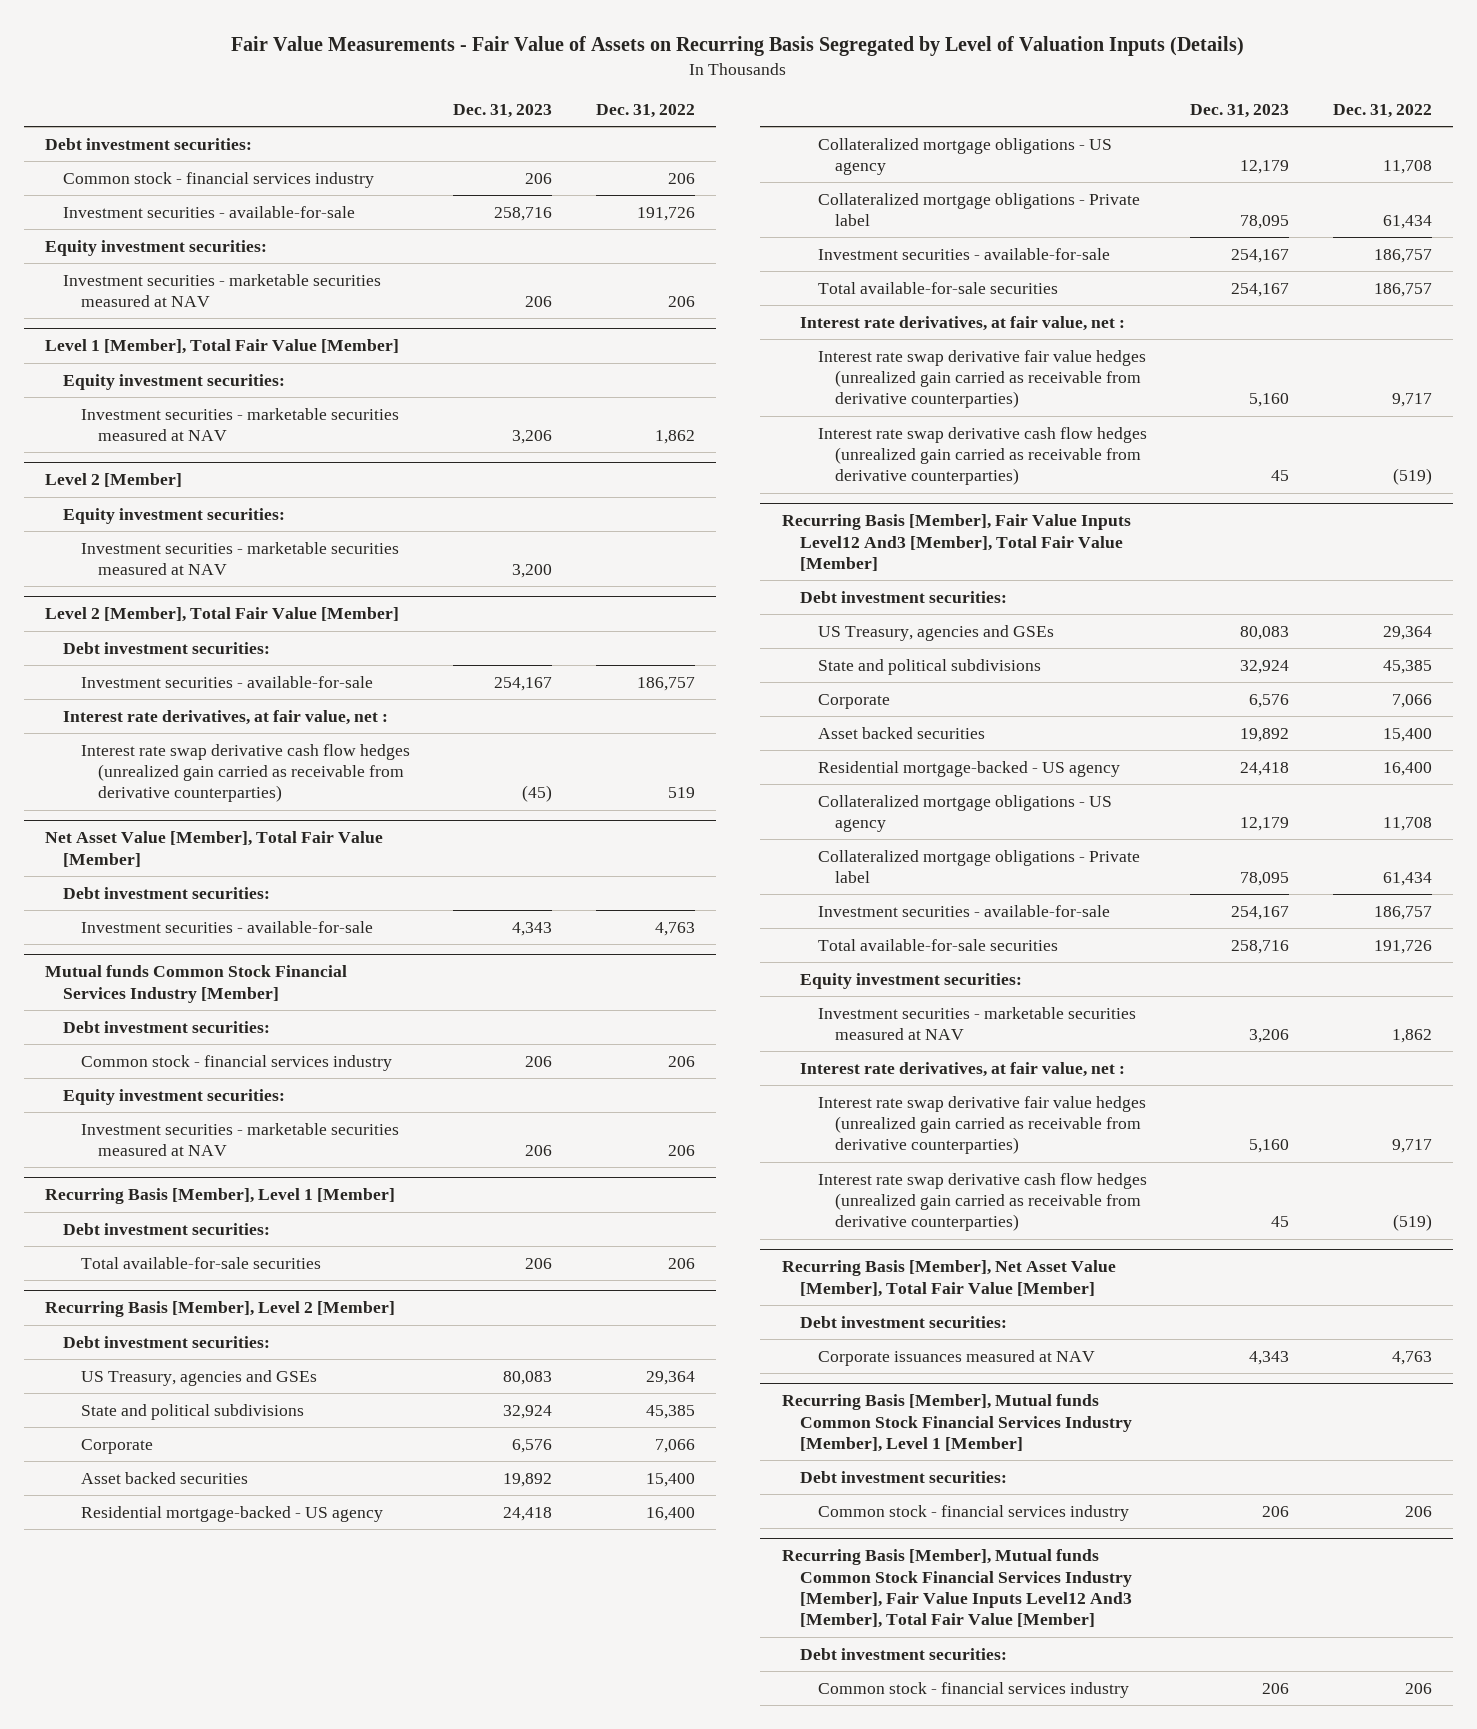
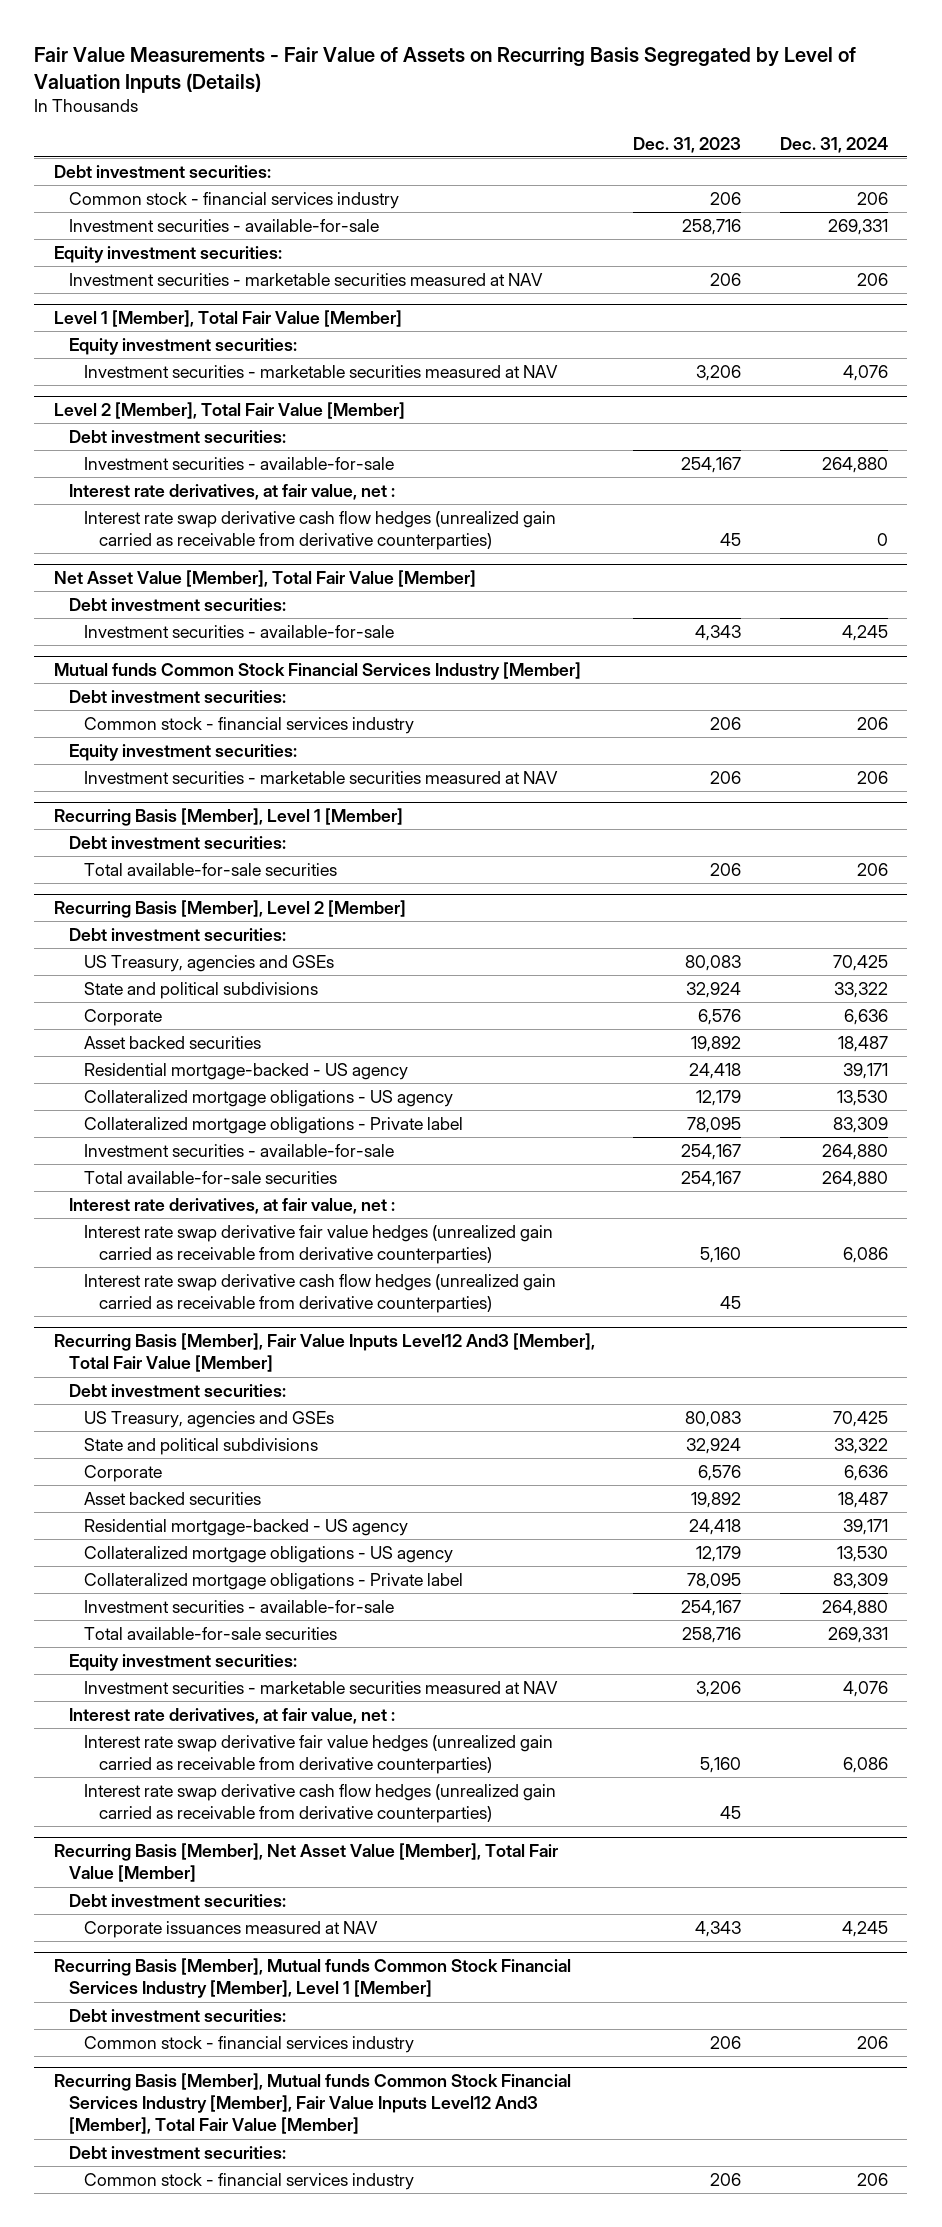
[595,103,695,118] Dec. 31, 2022 -> none
none -> [780,136,889,153] Dec. 31, 2024
[45,473,183,488] Level 2 [Member] -> none
[63,507,286,524] Equity investment securities: -> none
[80,541,399,576] Investment securities - marketable securities measured at NAV -> none
[522,785,553,803] (45) -> [720,533,742,547] 45

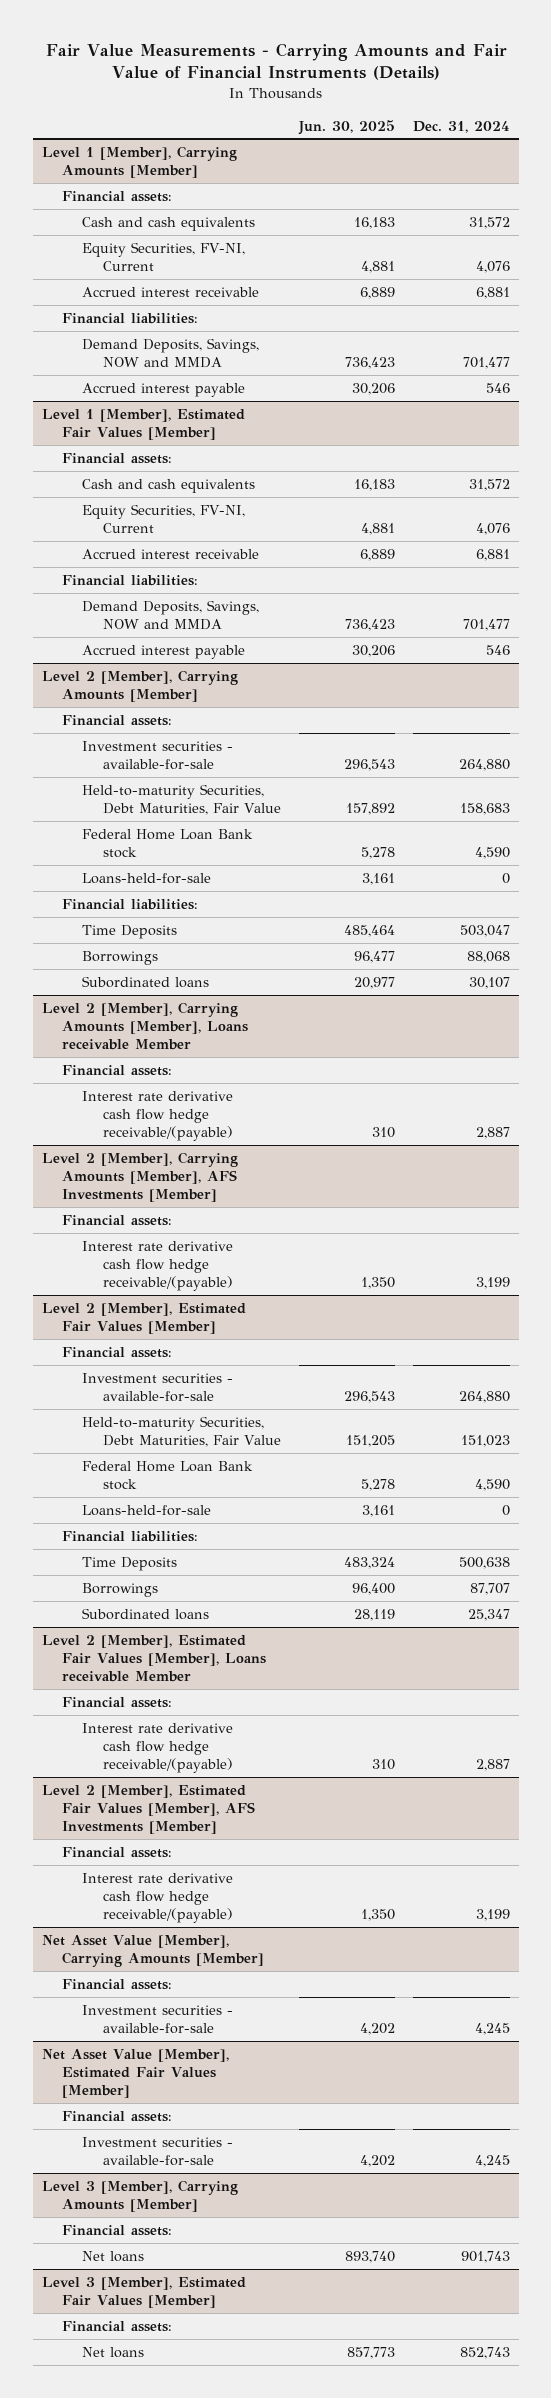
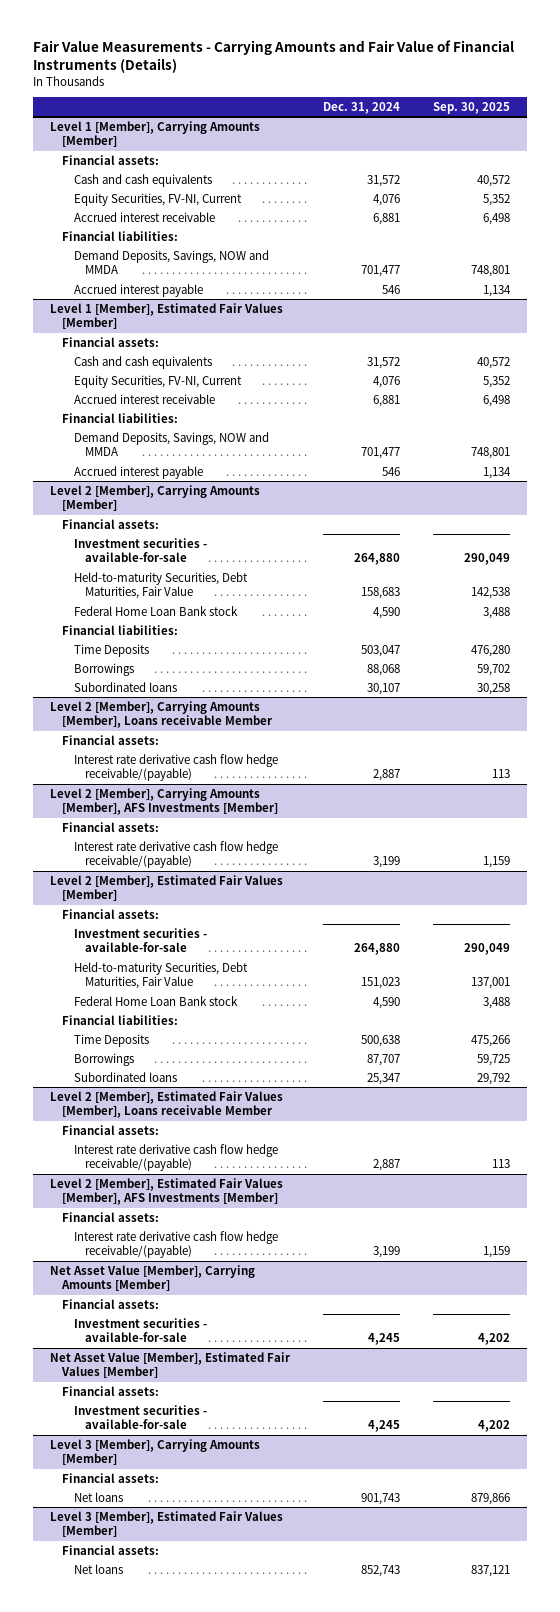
[297,119,395,135] Jun. 30, 2025 -> none
none -> [433,102,511,115] Sep. 30, 2025
[82,873,212,885] Loans-held-for-sale -> none
[82,1505,212,1517] Loans-held-for-sale -> none

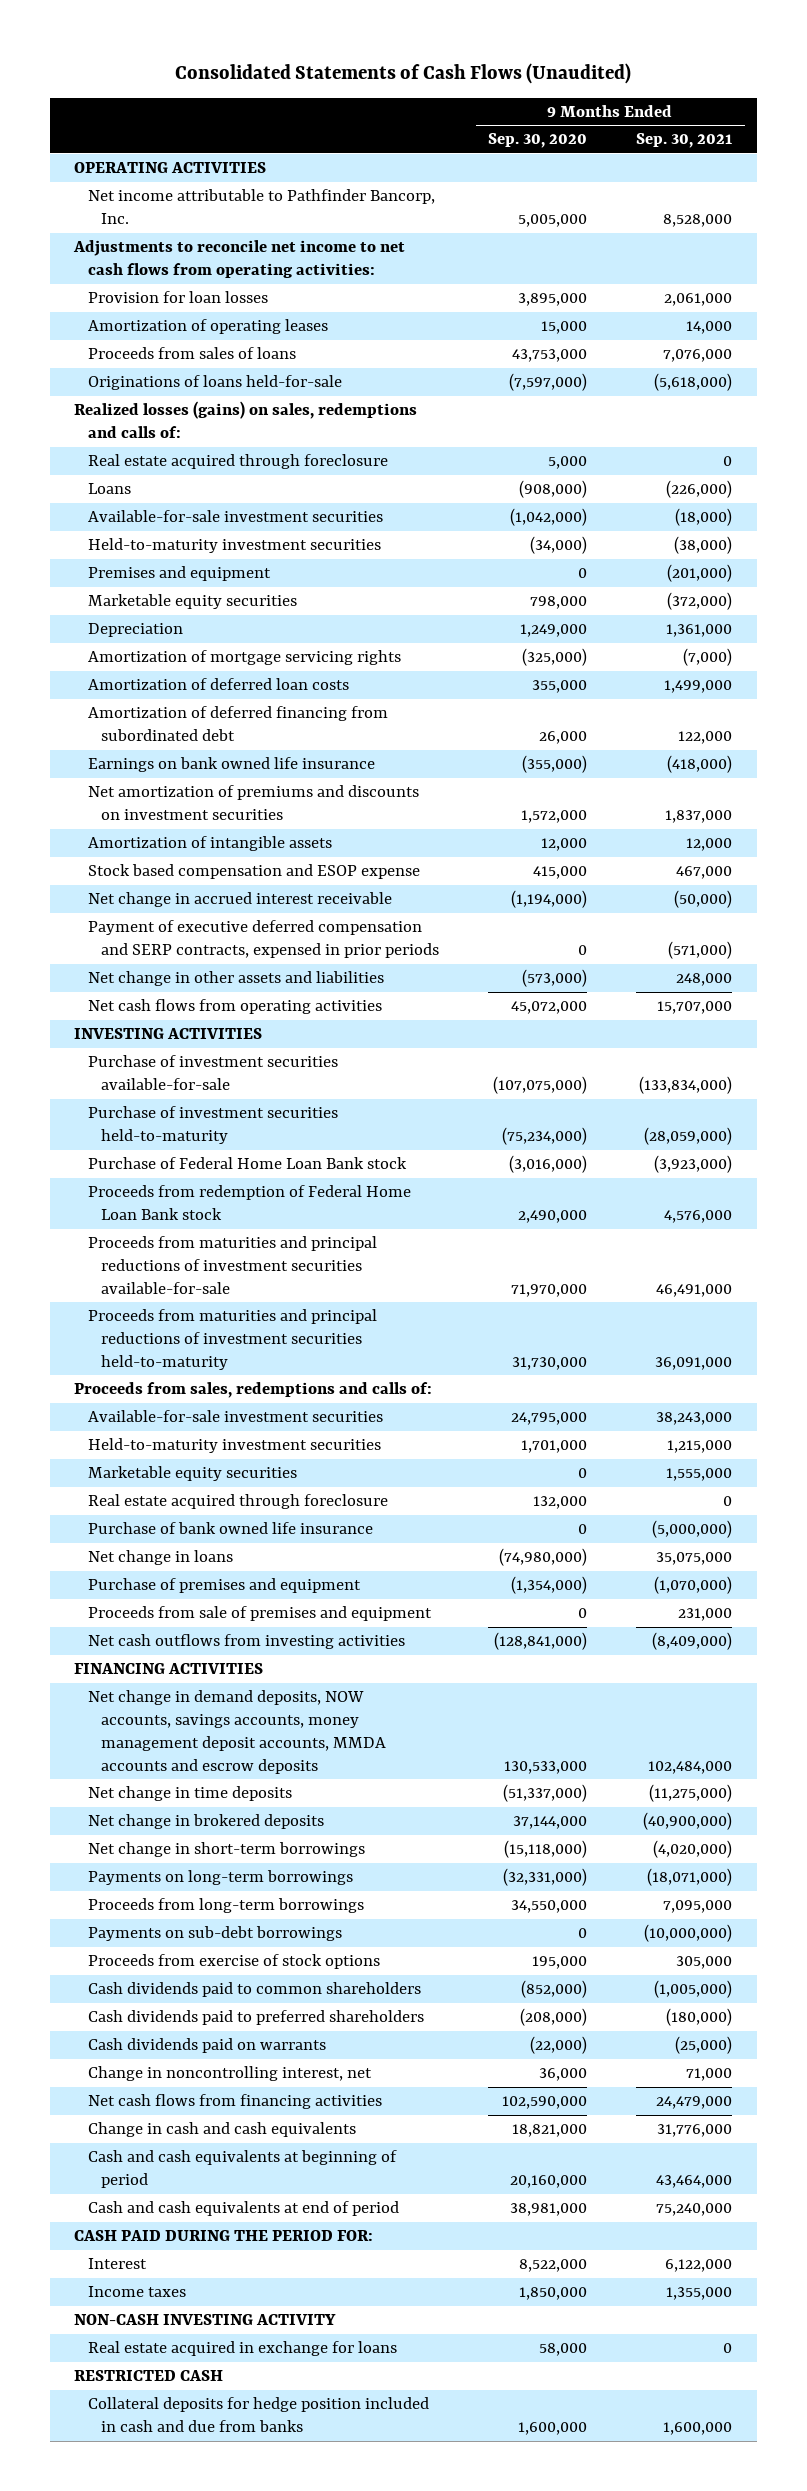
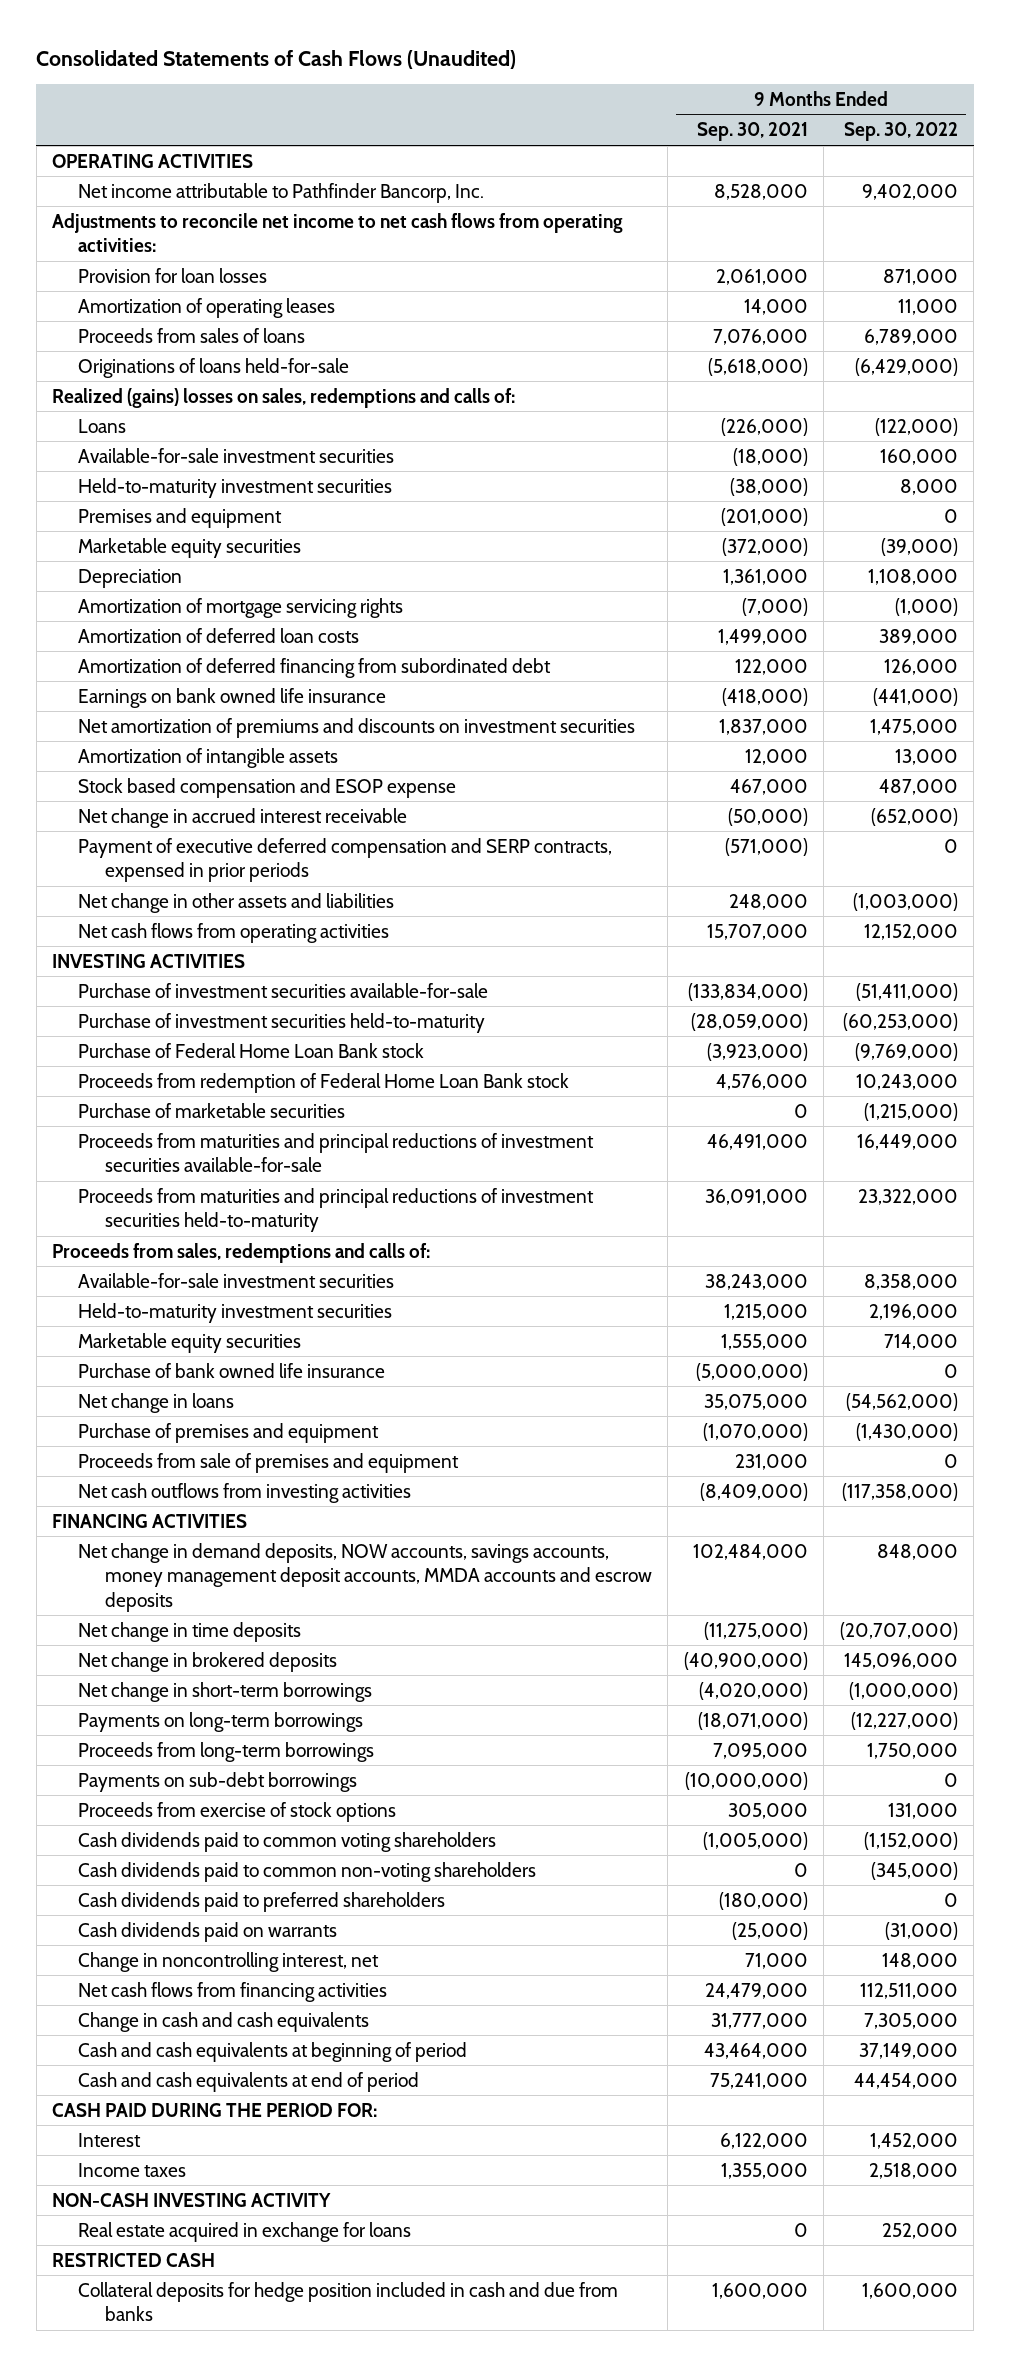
[488,133,588,149] Sep. 30, 2020 -> none
none -> [843,122,958,142] Sep. 30, 2022
[87,454,388,470] Real estate acquired through foreclosure -> none
[74,401,418,439] Realized losses (gains) on sales, redemptions and calls of: -> [52,387,516,408] Realized (gains) losses on sales, redemptions and calls of:
none -> [78,1102,346,1118] Purchase of marketable securities
[87,1494,388,1510] Real estate acquired through foreclosure -> none
[87,1982,421,1998] Cash dividends paid to common shareholders -> [78,1831,497,1852] Cash dividends paid to common voting shareholders
none -> [78,1861,537,1882] Cash dividends paid to common non-voting shareholders
[657,2124,733,2138] 31,776,000 -> [710,2012,808,2029] 31,777,000
[656,2203,733,2217] 75,240,000 -> [709,2072,808,2089] 75,241,000

